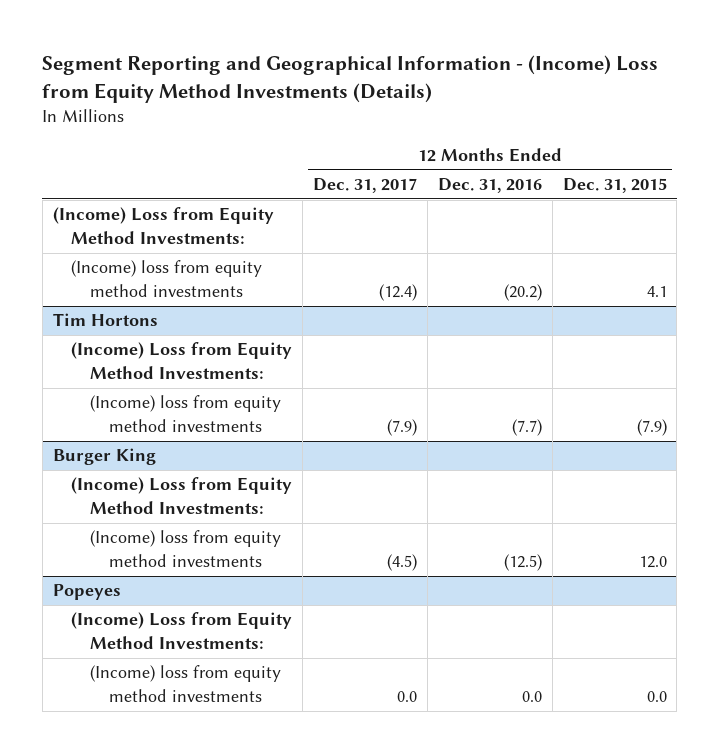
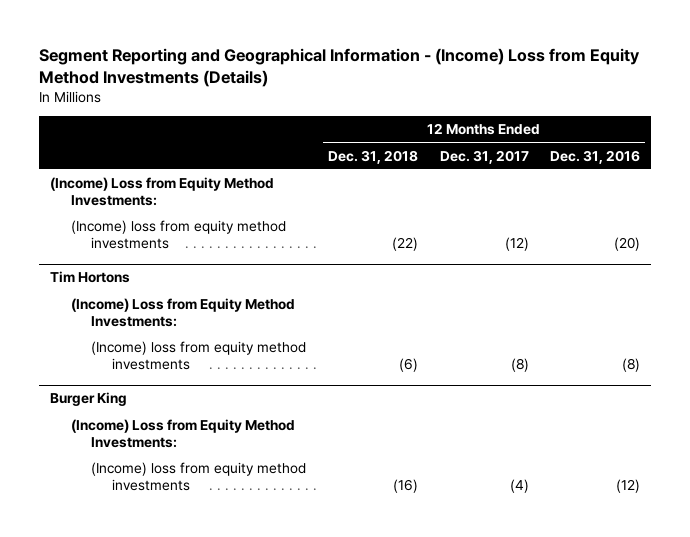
[562,177,667,193] Dec. 31, 2015 -> none
none -> [327,149,418,164] Dec. 31, 2018
[379,283,418,301] (12.4) -> [504,236,529,251] (12)
[503,283,542,301] (20.2) -> [614,236,641,251] (20)
[387,418,418,436] (7.9) -> [510,357,529,372] (8)
[511,418,542,436] (7.7) -> [622,357,641,372] (8)
[52,584,121,601] Popeyes -> none
[71,612,293,649] (Income) Loss from Equity Method Investments: -> none
[90,665,282,702] (Income) loss from equity method investments -> none
[387,553,418,571] (4.5) -> [509,478,529,493] (4)
[503,553,542,571] (12.5) -> [616,478,641,493] (12)

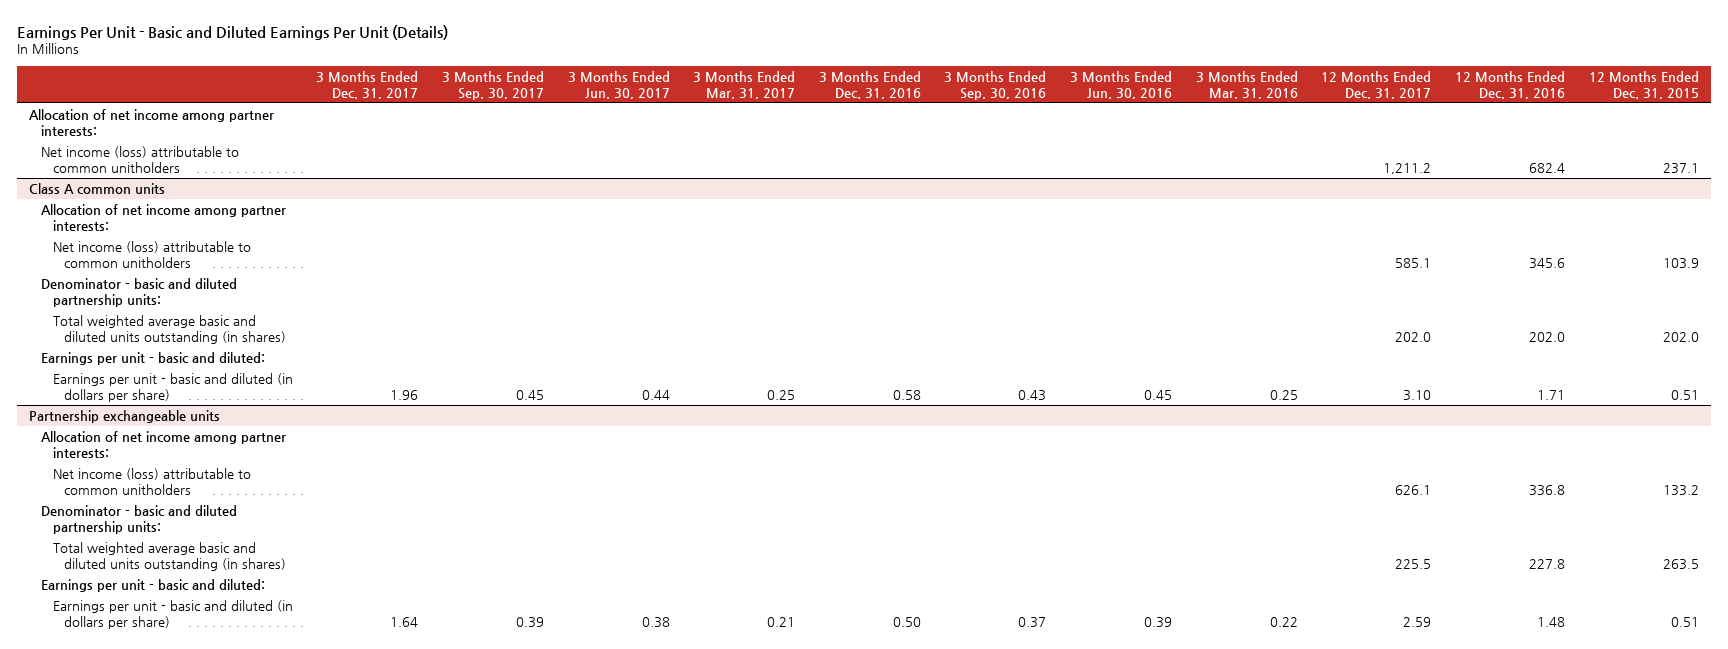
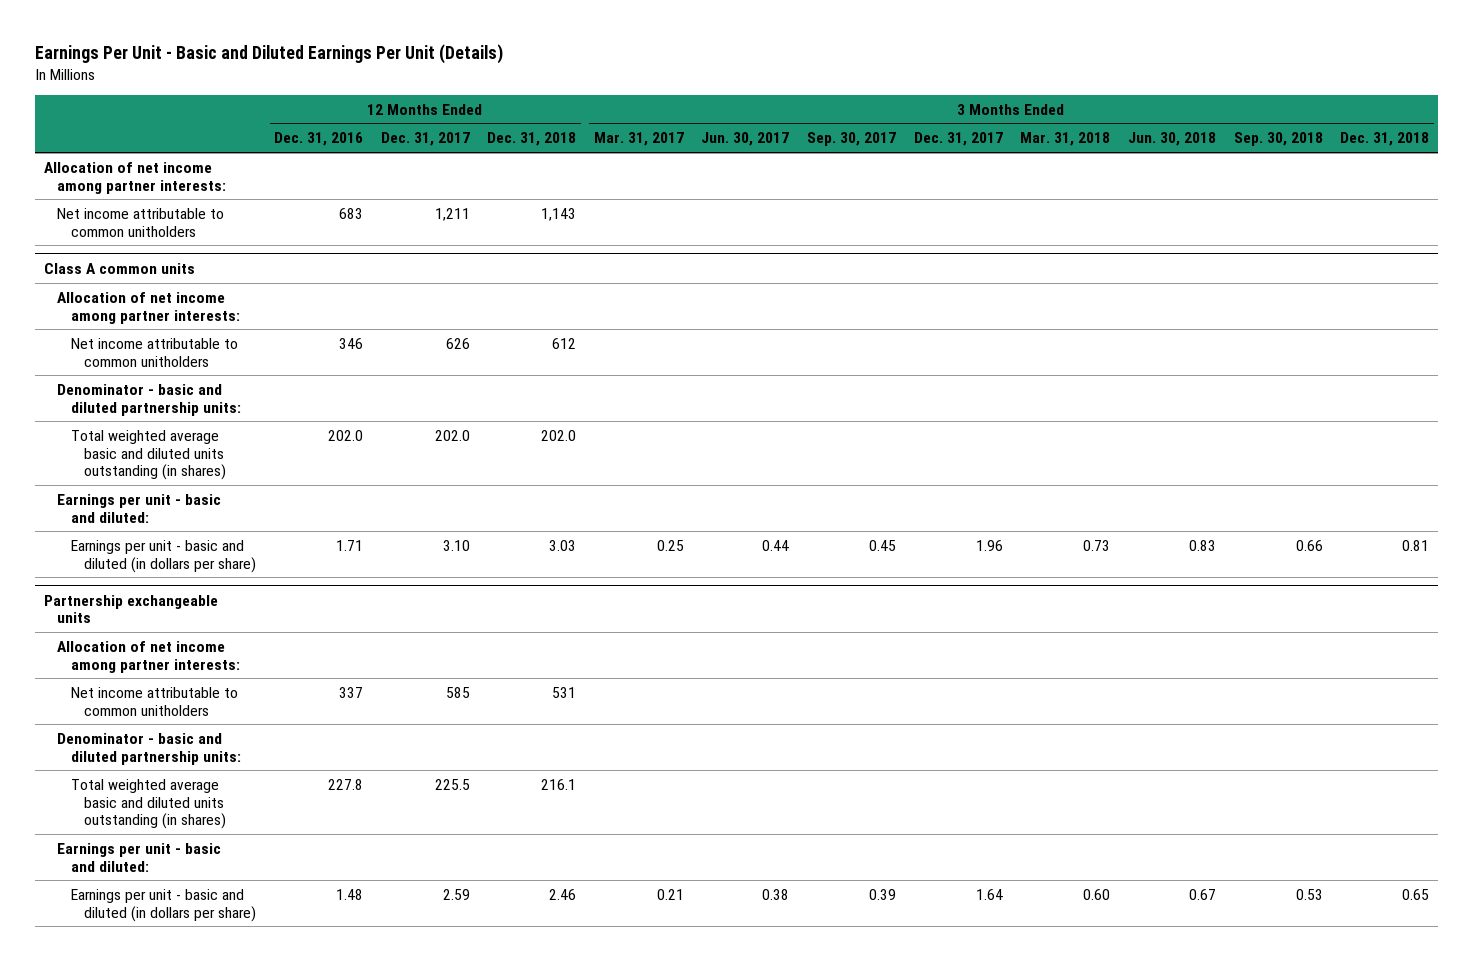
[818,70,921,99] 3 Months Ended Dec. 31, 2016 -> none
[944,70,1047,100] 3 Months Ended Sep. 30, 2016 -> none
[1070,70,1173,99] 3 Months Ended Jun. 30, 2016 -> none
[1195,70,1298,99] 3 Months Ended Mar. 31, 2016 -> none
[1588,70,1699,99] 12 Months Ended Dec. 31, 2015 -> none
none -> [487,132,577,147] Dec. 31, 2018
none -> [1020,132,1111,147] Mar. 31, 2018
none -> [1127,132,1216,147] Jun. 30, 2018
none -> [1233,132,1323,147] Sep. 30, 2018
none -> [1340,132,1430,147] Dec. 31, 2018
[40,146,239,173] Net income (loss) attributable to common unitholders -> [57,207,225,237] Net income attributable to common unitholders
[1383,162,1432,174] 1,211.2 -> [434,207,470,221] 1,211
[1529,162,1566,173] 682.4 -> [338,207,363,219] 683
[52,241,251,268] Net income (loss) attributable to common unitholders -> [70,337,238,367] Net income attributable to common unitholders
[1395,257,1432,268] 585.1 -> [445,337,470,349] 626
[1529,257,1566,269] 345.6 -> [338,337,363,349] 346
[52,468,251,495] Net income (loss) attributable to common unitholders -> [70,686,238,716] Net income attributable to common unitholders
[1395,484,1432,495] 626.1 -> [445,686,470,698] 585
[1529,484,1566,496] 336.8 -> [338,686,363,698] 337

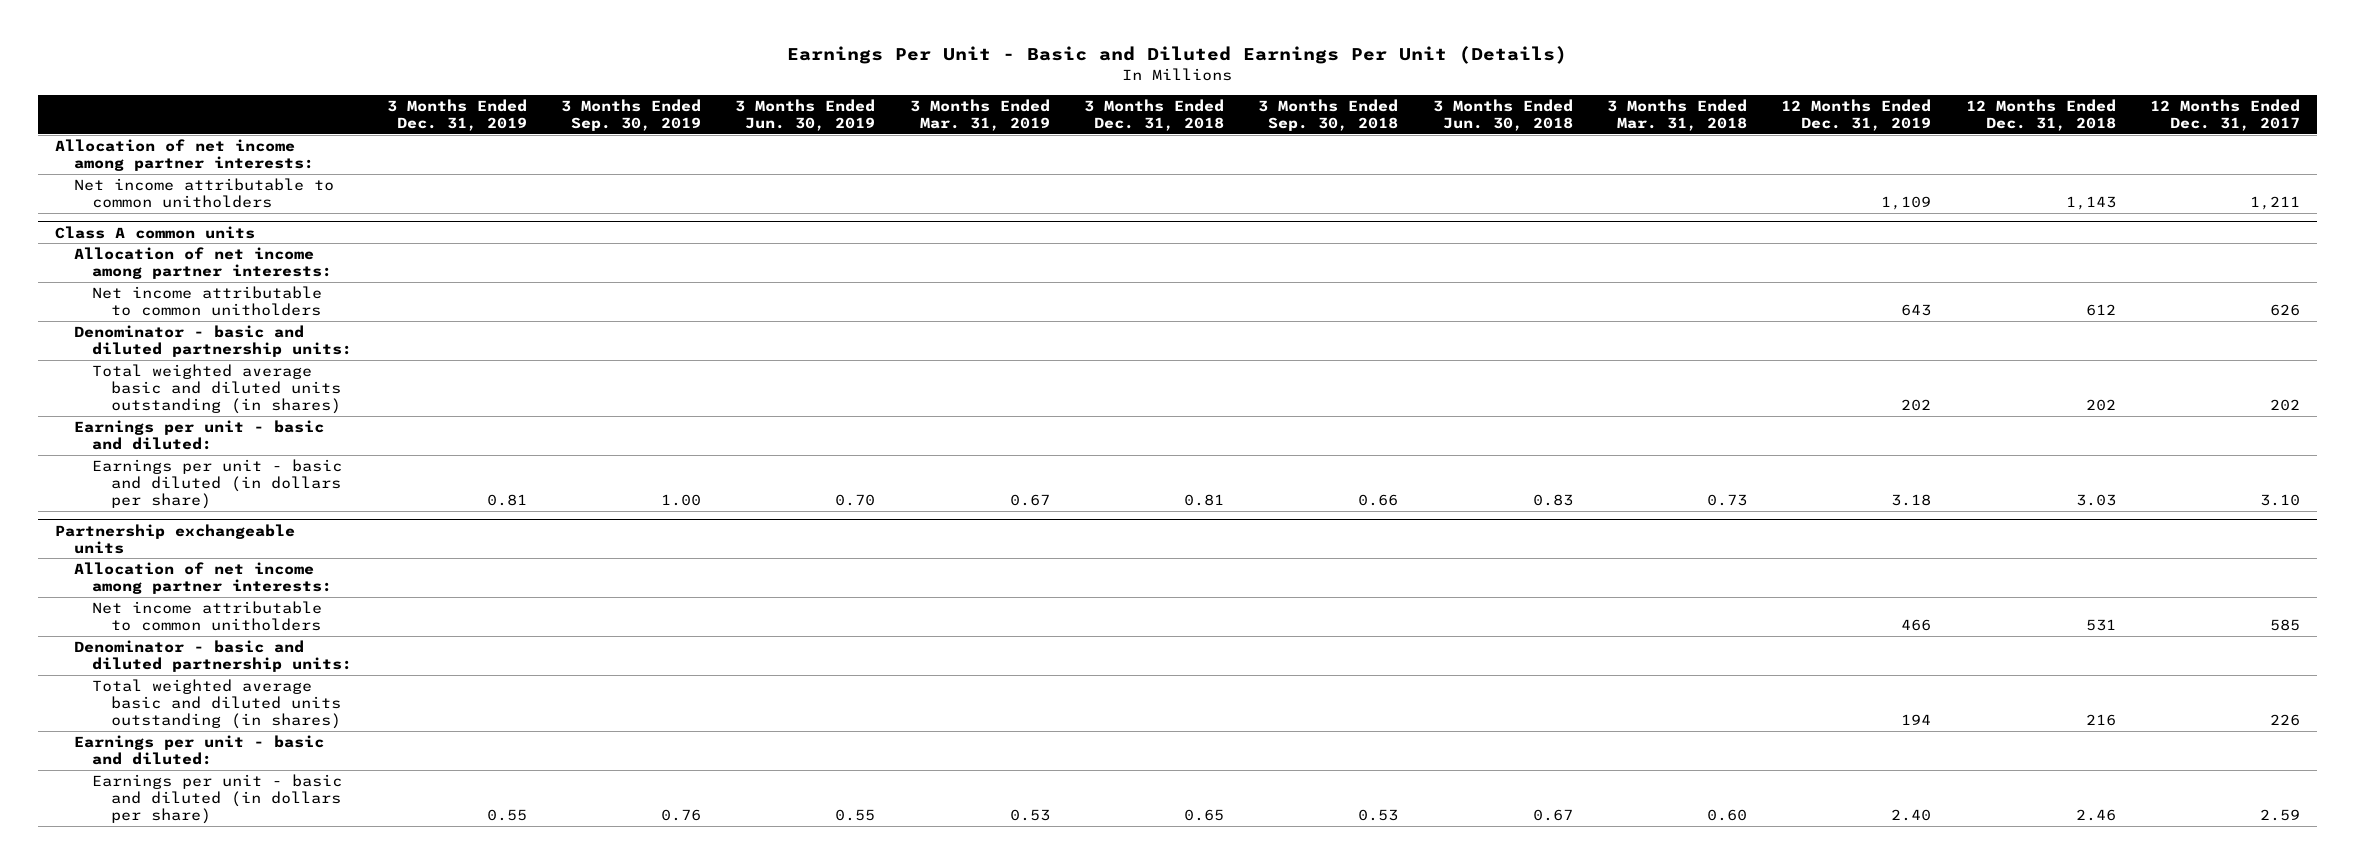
[273,132,363,147] Dec. 31, 2016 -> none
[593,132,684,147] Mar. 31, 2017 -> none
[701,132,790,147] Jun. 30, 2017 -> none
[807,132,897,147] Sep. 30, 2017 -> none
[913,132,1003,147] Dec. 31, 2017 -> none
none -> [386,98,527,132] 3 Months Ended Dec. 31, 2019
none -> [560,98,701,132] 3 Months Ended Sep. 30, 2019
none -> [735,98,876,132] 3 Months Ended Jun. 30, 2019
none -> [909,98,1050,132] 3 Months Ended Mar. 31, 2019
none -> [1781,98,1932,132] 12 Months Ended Dec. 31, 2019
[434,429,470,441] 202.0 -> [2269,399,2300,412] 202
[541,429,577,441] 202.0 -> [2085,399,2116,412] 202
[434,778,470,790] 225.5 -> [2269,714,2300,727] 226
[541,778,577,790] 216.1 -> [2085,714,2116,727] 216

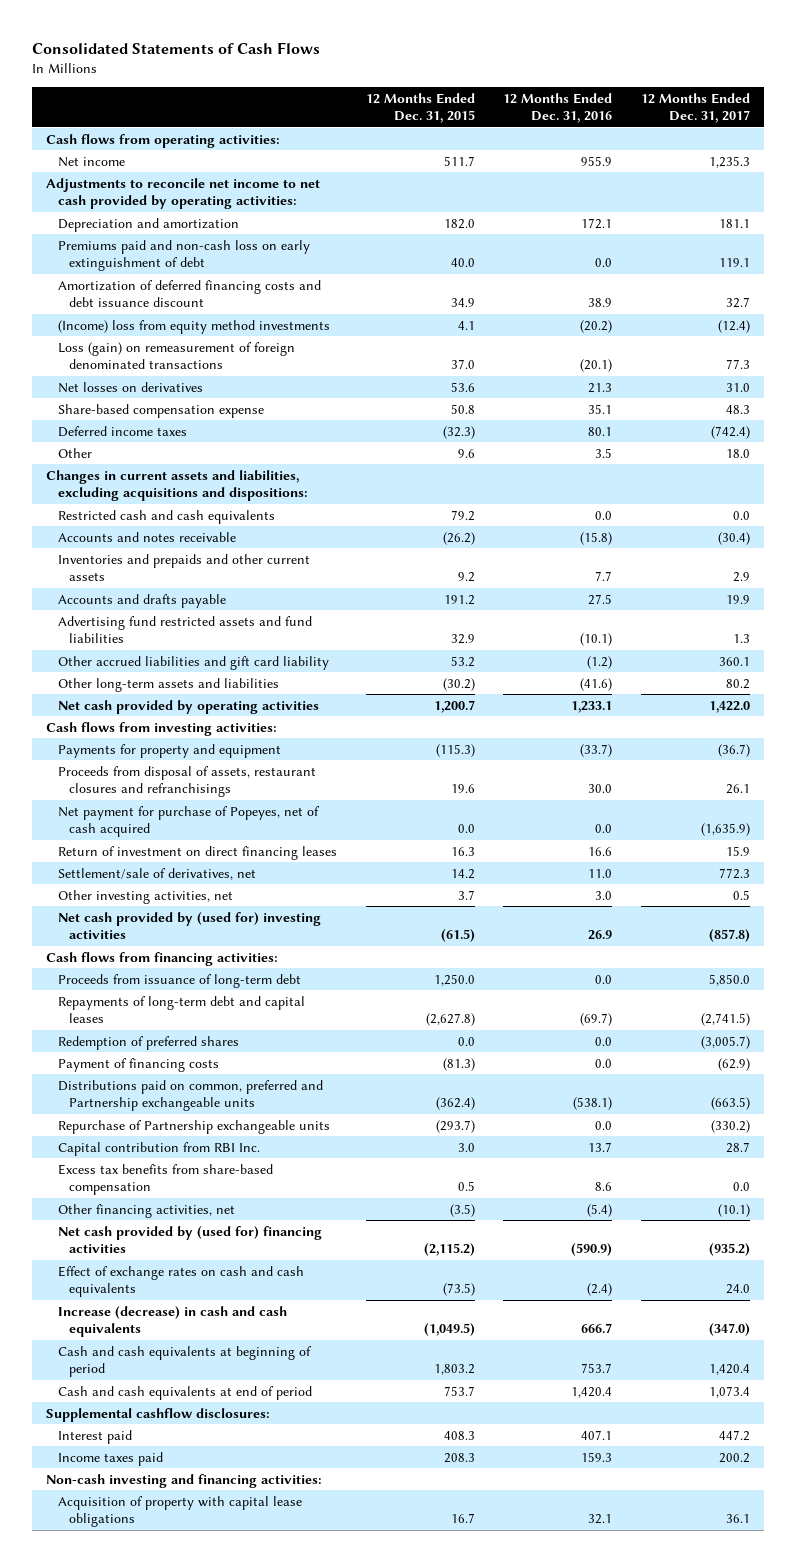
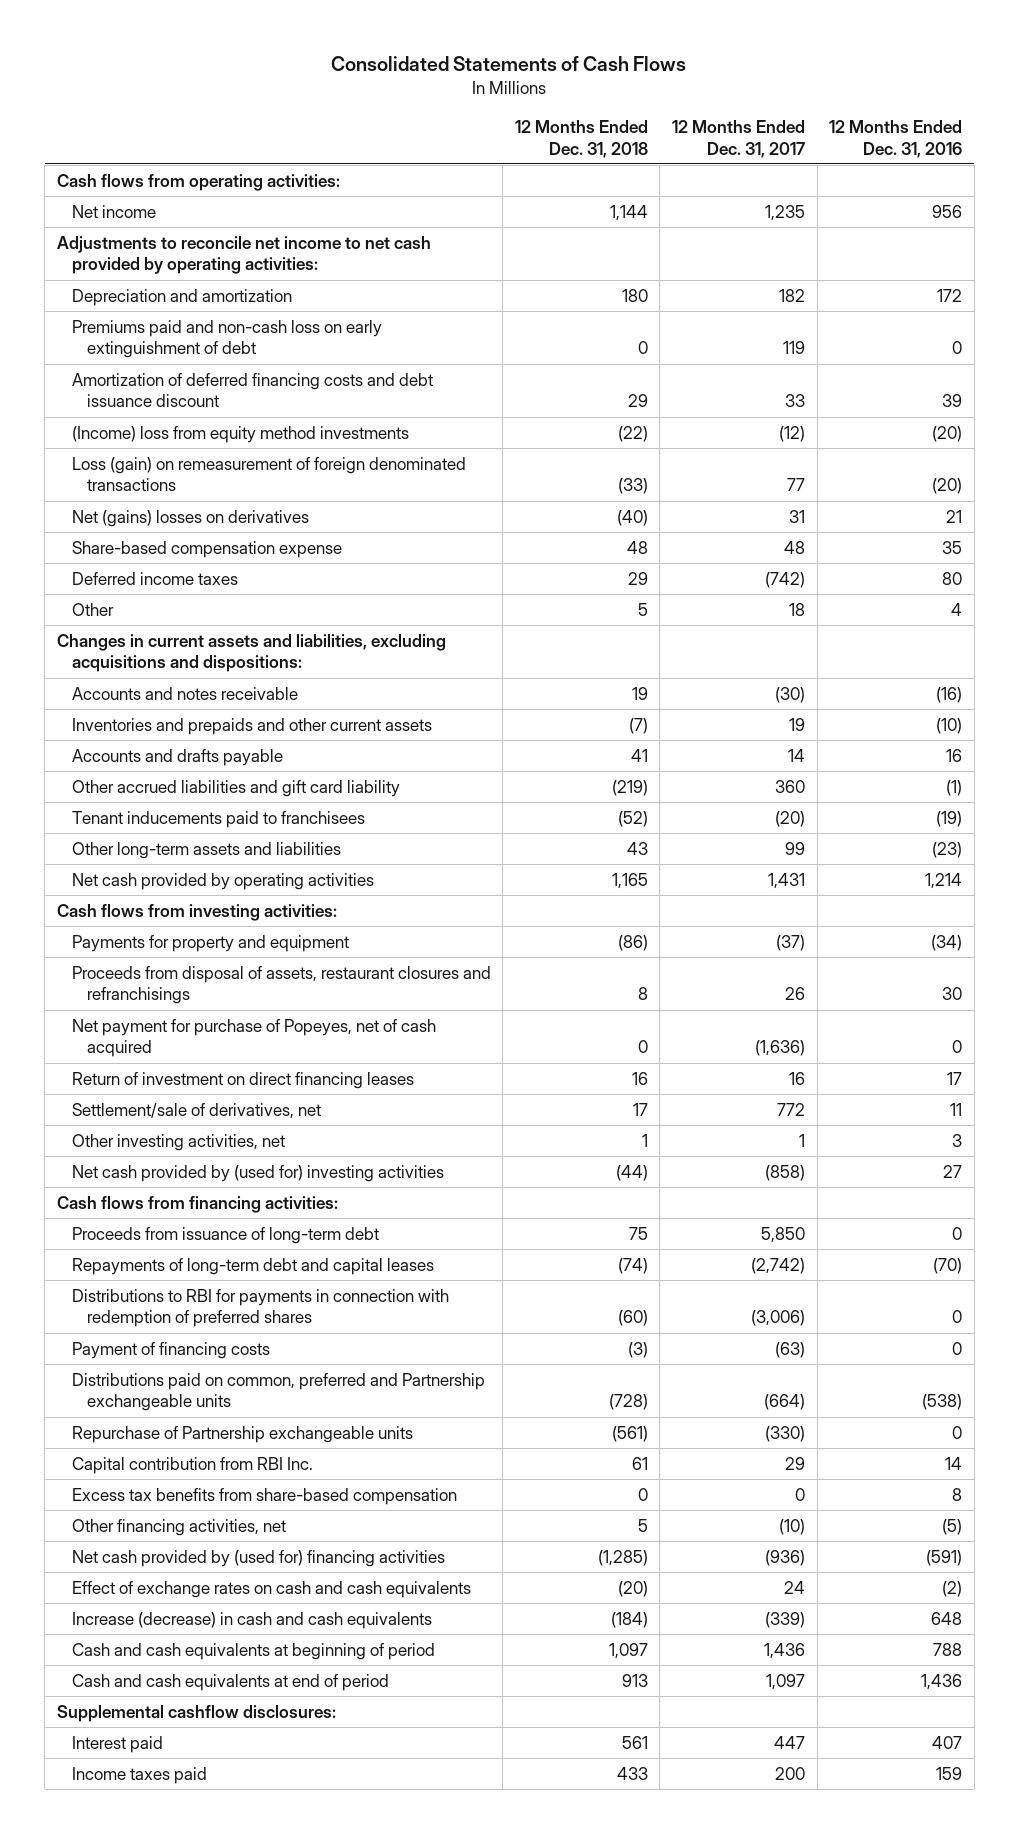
[365,92,475,124] 12 Months Ended Dec. 31, 2015 -> none
none -> [514,120,648,158] 12 Months Ended Dec. 31, 2018
[581,155,613,166] 955.9 -> [932,204,963,218] 956
[708,155,750,168] 1,235.3 -> [764,204,805,221] 1,235
[581,217,613,229] 172.1 -> [937,288,963,302] 172
[718,218,750,228] 181.1 -> [778,288,805,302] 182
[595,258,613,268] 0.0 -> [952,341,963,355] 0
[718,258,750,268] 119.1 -> [782,341,805,355] 119
[588,298,613,308] 38.9 -> [942,394,963,408] 39
[725,297,750,309] 32.7 -> [784,394,805,408] 33
[580,319,613,333] (20.2) -> [932,425,963,442] (20)
[717,319,750,333] (12.4) -> [778,425,805,442] (12)
[580,359,613,373] (20.1) -> [932,478,963,495] (20)
[725,359,750,370] 77.3 -> [786,478,805,492] 77
[57,381,203,393] Net losses on derivatives -> [71,509,309,527] Net (gains) losses on derivatives
[588,382,613,393] 21.3 -> [946,509,963,523] 21
[725,382,750,392] 31.0 -> [788,509,805,523] 31
[588,403,613,414] 35.1 -> [942,540,963,554] 35
[725,404,750,414] 48.3 -> [783,540,805,554] 48
[588,426,613,436] 80.1 -> [942,571,963,585] 80
[710,425,750,439] (742.4) -> [764,571,805,588] (742)
[595,447,613,458] 3.5 -> [951,602,963,616] 4
[725,448,750,458] 18.0 -> [788,602,805,616] 18
[57,509,275,524] Restricted cash and cash equivalents -> none
[57,615,312,644] Advertising fund restricted assets and fund liabilities -> none
[580,531,613,545] (15.8) -> [936,686,963,703] (16)
[717,531,750,545] (30.4) -> [774,686,805,703] (30)
[595,571,613,582] 7.7 -> [936,717,963,734] (10)
[732,572,750,583] 2.9 -> [788,717,805,731] 19
[588,593,613,605] 27.5 -> [946,748,963,762] 16
[725,594,750,604] 19.9 -> [787,748,805,762] 14
[587,655,613,669] (1.2) -> [946,779,963,796] (1)
[718,656,750,666] 360.1 -> [774,779,805,793] 360
none -> [71,810,365,828] Tenant inducements paid to franchisees
[580,677,613,691] (41.6) -> [932,841,963,858] (23)
[725,678,750,689] 80.2 -> [784,841,805,855] 99
[571,700,613,713] 1,233.1 -> [925,872,963,889] 1,214
[708,700,750,713] 1,422.0 -> [767,872,805,889] 1,431
[580,743,613,757] (33.7) -> [931,934,963,951] (34)
[717,743,750,757] (36.7) -> [775,934,805,951] (37)
[588,784,613,794] 30.0 -> [942,987,963,1001] 30
[725,784,750,795] 26.1 -> [784,987,805,1001] 26
[595,824,613,834] 0.0 -> [952,1040,963,1054] 0
[700,823,750,837] (1,635.9) -> [754,1040,805,1057] (1,636)
[588,846,613,856] 16.6 -> [947,1071,963,1085] 17
[725,845,750,856] 15.9 -> [788,1071,805,1085] 16
[588,868,613,878] 11.0 -> [950,1102,963,1116] 11
[718,867,750,879] 772.3 -> [776,1102,805,1116] 772
[595,890,613,900] 3.0 -> [952,1133,963,1147] 3
[732,889,750,900] 0.5 -> [798,1133,805,1147] 1
[588,930,613,941] 26.9 -> [943,1164,963,1178] 27
[708,929,750,943] (857.8) -> [764,1164,805,1181] (858)
[595,974,613,984] 0.0 -> [952,1226,963,1240] 0
[708,973,750,986] 5,850.0 -> [760,1226,805,1243] 5,850
[580,1013,613,1027] (69.7) -> [933,1257,963,1274] (70)
[700,1013,750,1027] (2,741.5) -> [750,1257,805,1274] (2,742)
[57,1035,239,1050] Redemption of preferred shares -> [71,1288,449,1328] Distributions to RBI for payments in connection with redemption of preferred shares
[595,1036,613,1046] 0.0 -> [952,1310,963,1324] 0
[700,1035,750,1049] (3,005.7) -> [750,1310,805,1327] (3,006)
[595,1058,613,1068] 0.0 -> [952,1341,963,1355] 0
[717,1057,750,1071] (62.9) -> [774,1341,805,1358] (63)
[573,1097,613,1111] (538.1) -> [922,1394,963,1411] (538)
[710,1097,750,1111] (663.5) -> [763,1394,805,1411] (664)
[595,1120,613,1130] 0.0 -> [952,1425,963,1439] 0
[710,1119,750,1133] (330.2) -> [764,1425,805,1442] (330)
[588,1141,613,1152] 13.7 -> [945,1456,963,1470] 14
[725,1141,750,1153] 28.7 -> [784,1456,805,1470] 29
[595,1182,613,1192] 8.6 -> [952,1487,963,1501] 8
[732,1182,750,1192] 0.0 -> [794,1487,805,1501] 0
[587,1203,613,1217] (5.4) -> [942,1518,963,1535] (5)
[717,1203,750,1217] (10.1) -> [778,1518,805,1535] (10)
[571,1243,613,1257] (590.9) -> [926,1549,963,1566] (591)
[708,1243,750,1257] (935.2) -> [764,1549,805,1566] (936)
[587,1283,613,1297] (2.4) -> [942,1580,963,1597] (2)
[725,1284,750,1295] 24.0 -> [783,1580,805,1594] 24
[581,1323,613,1334] 666.7 -> [931,1611,963,1625] 648
[708,1323,750,1337] (347.0) -> [764,1611,805,1628] (339)
[581,1363,613,1374] 753.7 -> [933,1642,963,1656] 788
[708,1364,750,1376] 1,420.4 -> [763,1642,805,1659] 1,436
[571,1386,613,1398] 1,420.4 -> [921,1673,963,1690] 1,436
[708,1385,750,1398] 1,073.4 -> [765,1673,805,1690] 1,097
[46,1473,323,1488] Non-cash investing and financing activities: -> none
[57,1495,302,1528] Acquisition of property with capital lease obligations -> none
[581,1429,613,1440] 407.1 -> [932,1735,963,1749] 407
[718,1429,750,1441] 447.2 -> [773,1735,805,1749] 447
[581,1451,613,1462] 159.3 -> [936,1766,963,1780] 159
[718,1452,750,1463] 200.2 -> [774,1766,805,1780] 200

